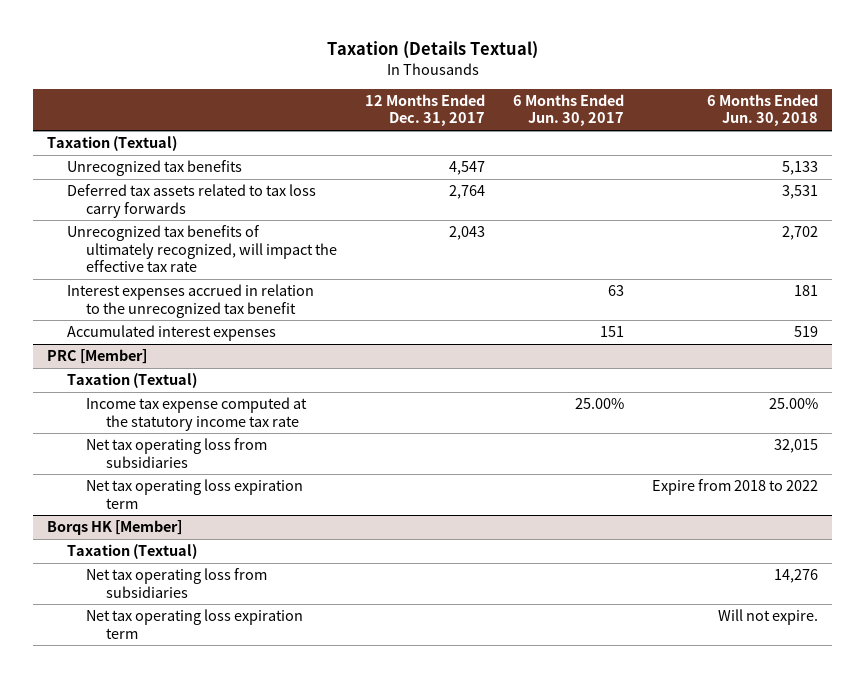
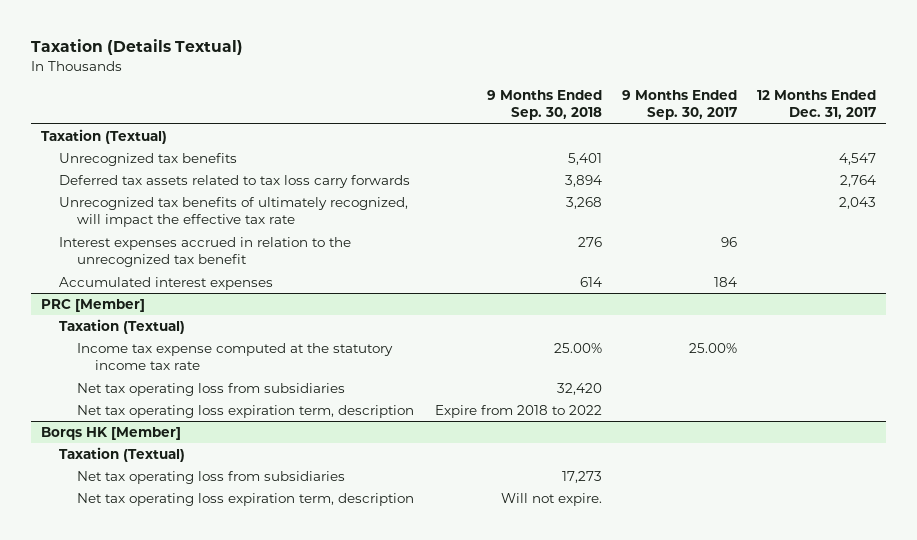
[513,93,625,127] 6 Months Ended Jun. 30, 2017 -> none
[707,93,819,127] 6 Months Ended Jun. 30, 2018 -> none
none -> [486,89,602,121] 9 Months Ended Sep. 30, 2018
none -> [621,89,737,121] 9 Months Ended Sep. 30, 2017
[86,479,304,509] Net tax operating loss expiration term -> [77,404,415,418] Net tax operating loss expiration term, description
[86,609,304,639] Net tax operating loss expiration term -> [77,492,415,506] Net tax operating loss expiration term, description

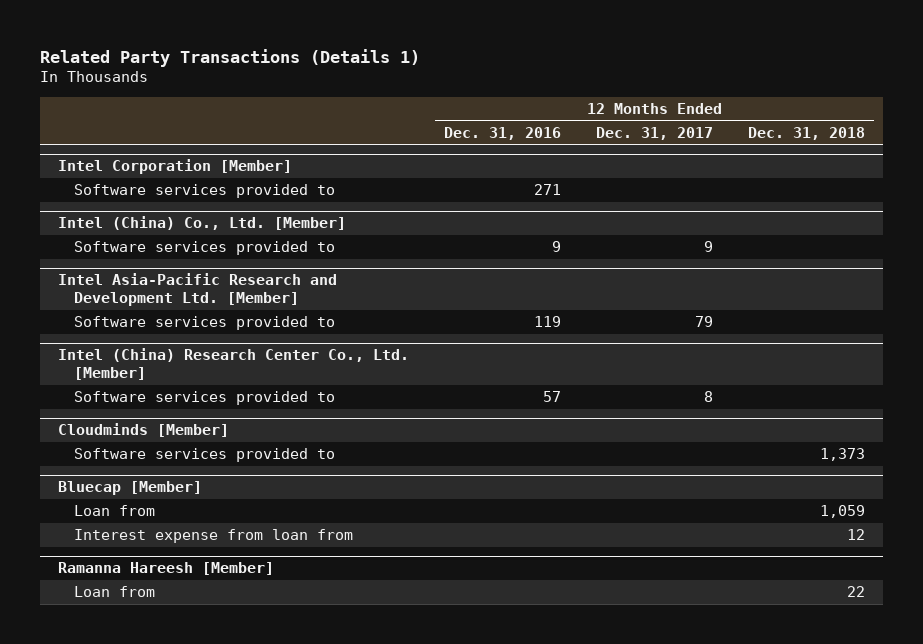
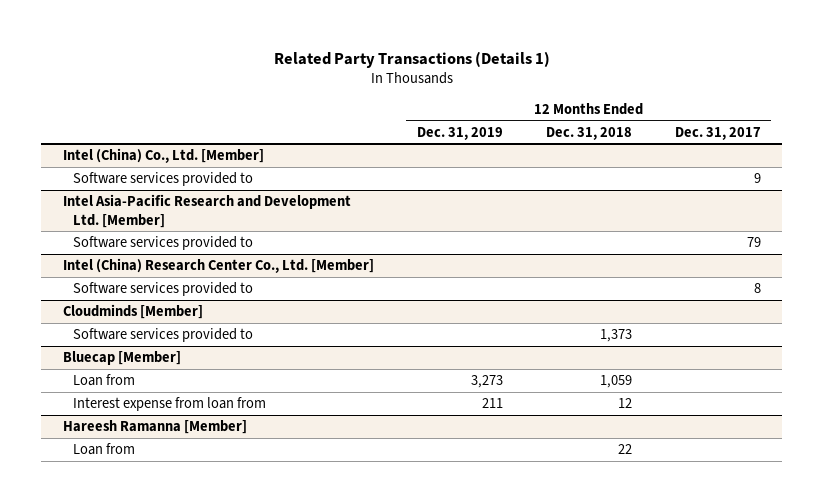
[444,126,562,140] Dec. 31, 2016 -> none
none -> [416,126,503,140] Dec. 31, 2019
[57,159,292,175] Intel Corporation [Member] -> none
[73,184,335,199] Software services provided to -> none
[57,562,274,576] Ramanna Hareesh [Member] -> [62,420,247,435] Hareesh Ramanna [Member]

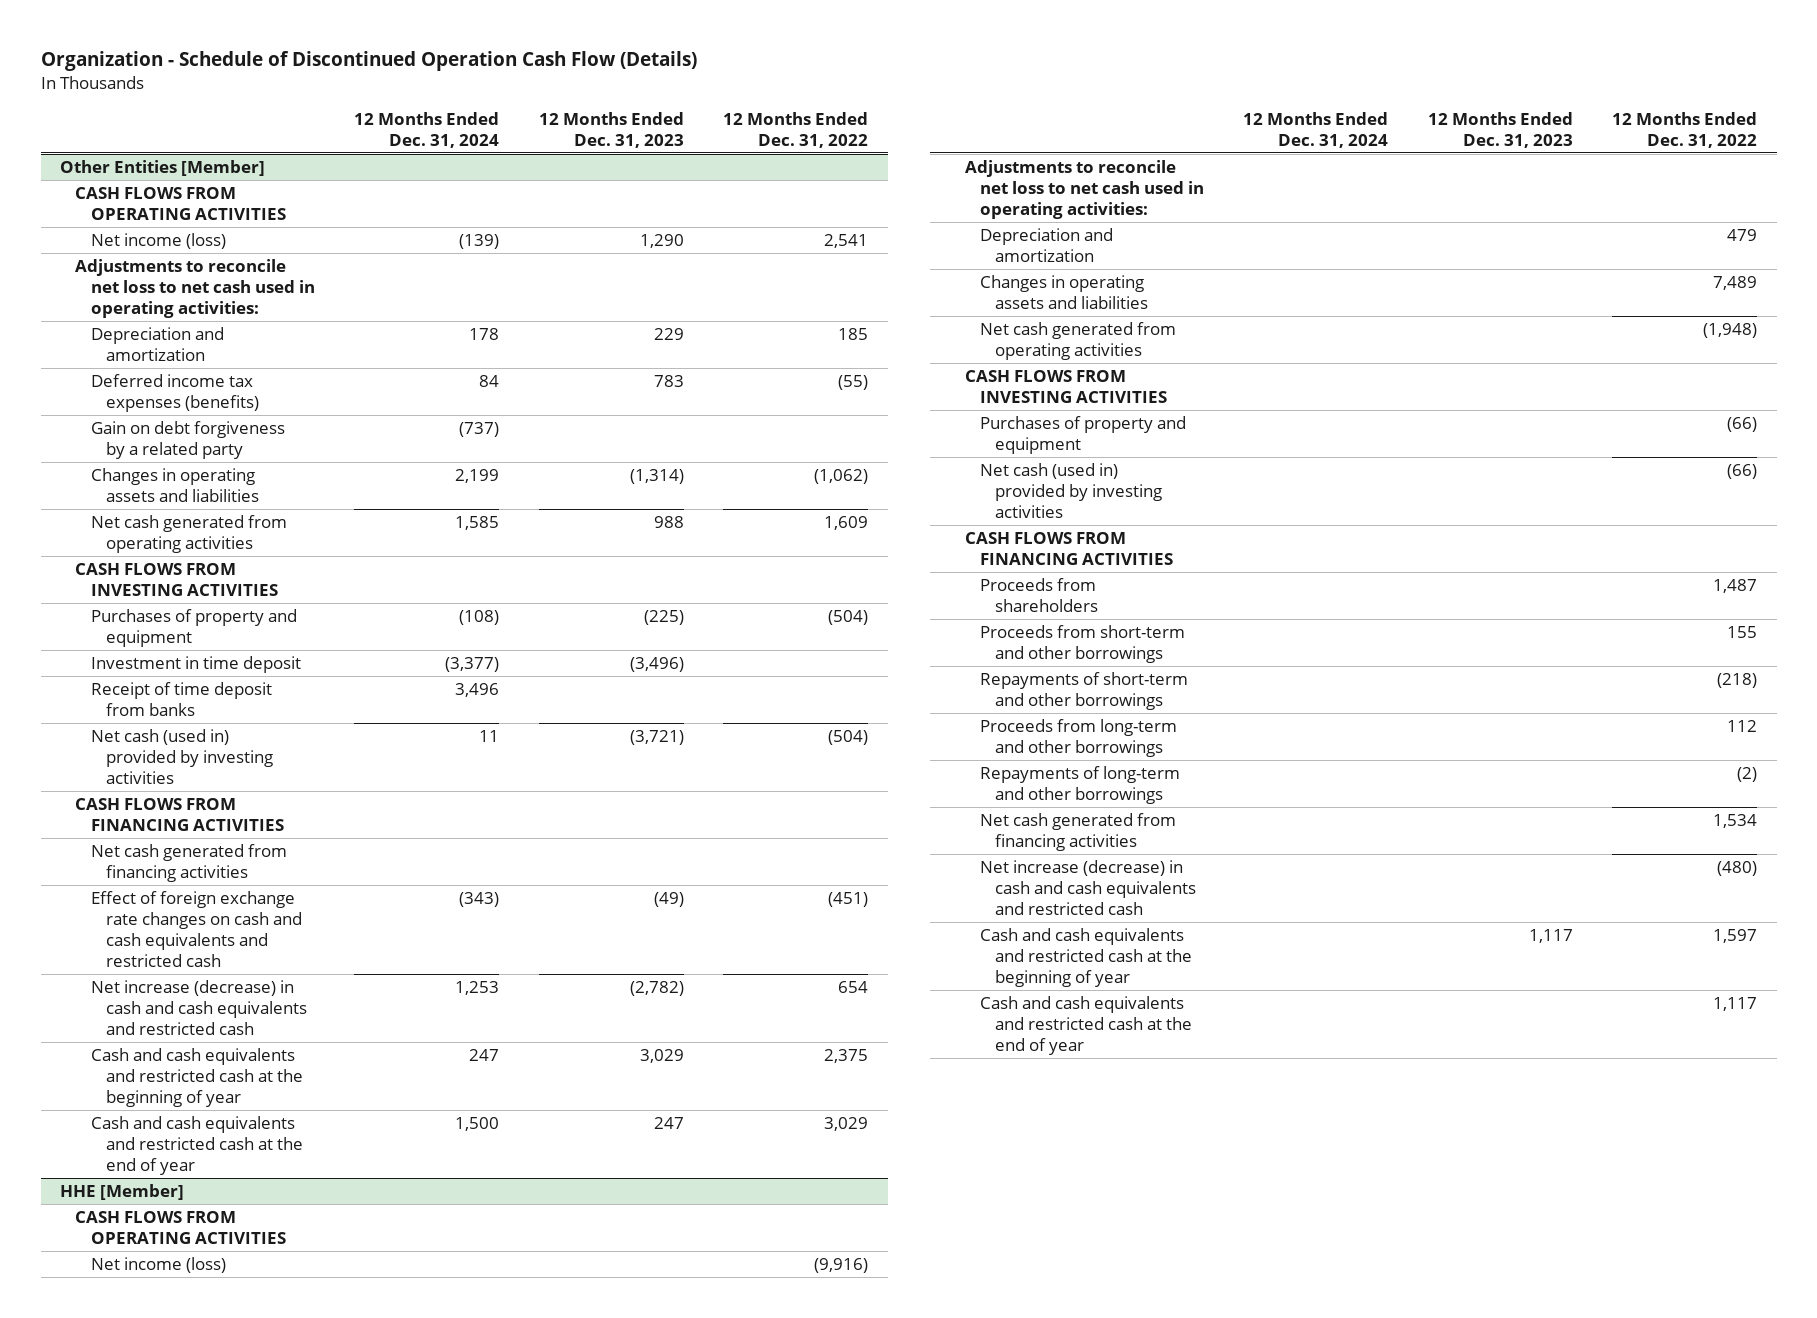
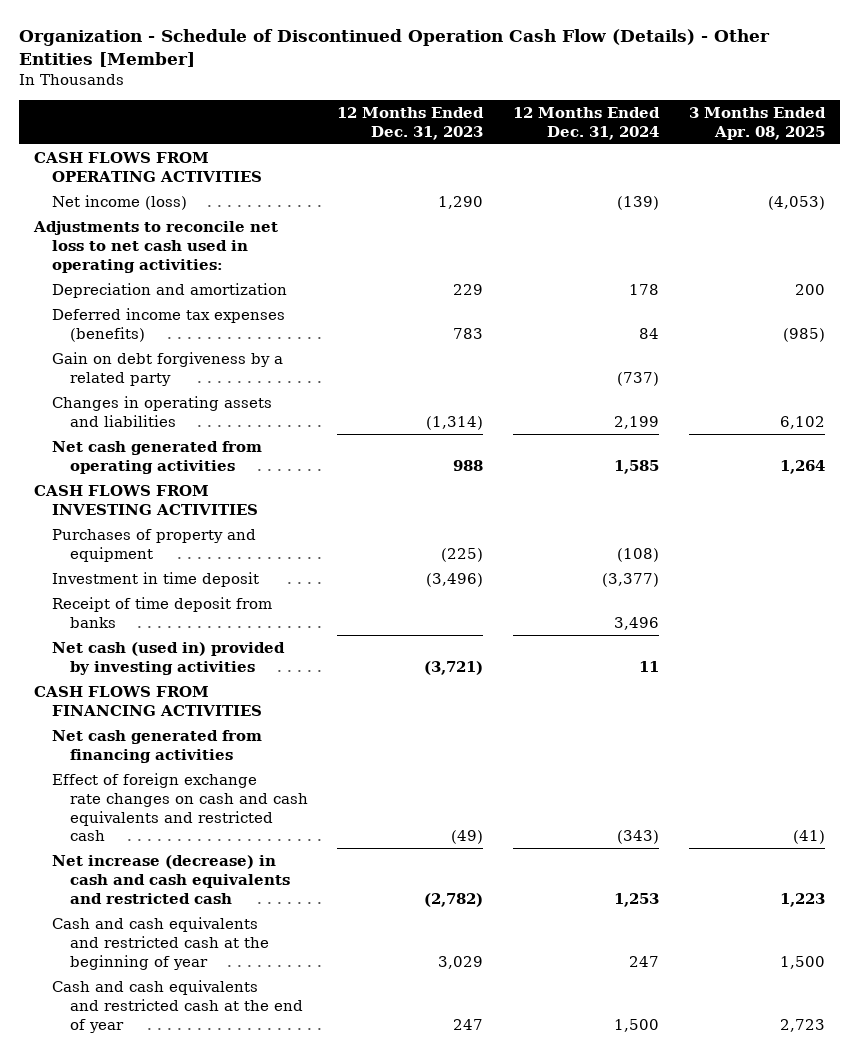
[40,51,697,72] Organization - Schedule of Discontinued Operation Cash Flow (Details) -> [19,29,771,68] Organization - Schedule of Discontinued Operation Cash Flow (Details) - Other Entities [Member]
[723,111,869,148] 12 Months Ended Dec. 31, 2022 -> none
none -> [688,107,826,140] 3 Months Ended Apr. 08, 2025
[60,159,266,176] Other Entities [Member] -> none
[60,1183,185,1200] HHE [Member] -> none
[75,1210,286,1244] CASH FLOWS FROM OPERATING ACTIVITIES -> none
[90,1256,226,1273] Net income (loss) -> none
[964,159,1204,219] Adjustments to reconcile net loss to net cash used in operating activities: -> none
[979,227,1113,262] Depreciation and amortization -> none
[979,274,1149,309] Changes in operating assets and liabilities -> none
[979,321,1176,360] Net cash generated from operating activities -> none
[964,369,1167,403] CASH FLOWS FROM INVESTING ACTIVITIES -> none
[979,415,1186,454] Purchases of property and equipment -> none
[979,462,1163,518] Net cash (used in) provided by investing activities -> none
[964,531,1173,565] CASH FLOWS FROM FINANCING ACTIVITIES -> none
[979,577,1099,612] Proceeds from shareholders -> none
[979,624,1185,663] Proceeds from short-term and other borrowings -> none
[979,671,1188,710] Repayments of short-term and other borrowings -> none
[979,718,1177,757] Proceeds from long-term and other borrowings -> none
[979,765,1180,804] Repayments of long-term and other borrowings -> none
[979,812,1176,851] Net cash generated from financing activities -> none
[979,859,1197,915] Net increase (decrease) in cash and cash equivalents and restricted cash -> none
[979,927,1193,987] Cash and cash equivalents and restricted cash at the beginning of year -> none
[979,995,1193,1055] Cash and cash equivalents and restricted cash at the end of year -> none

